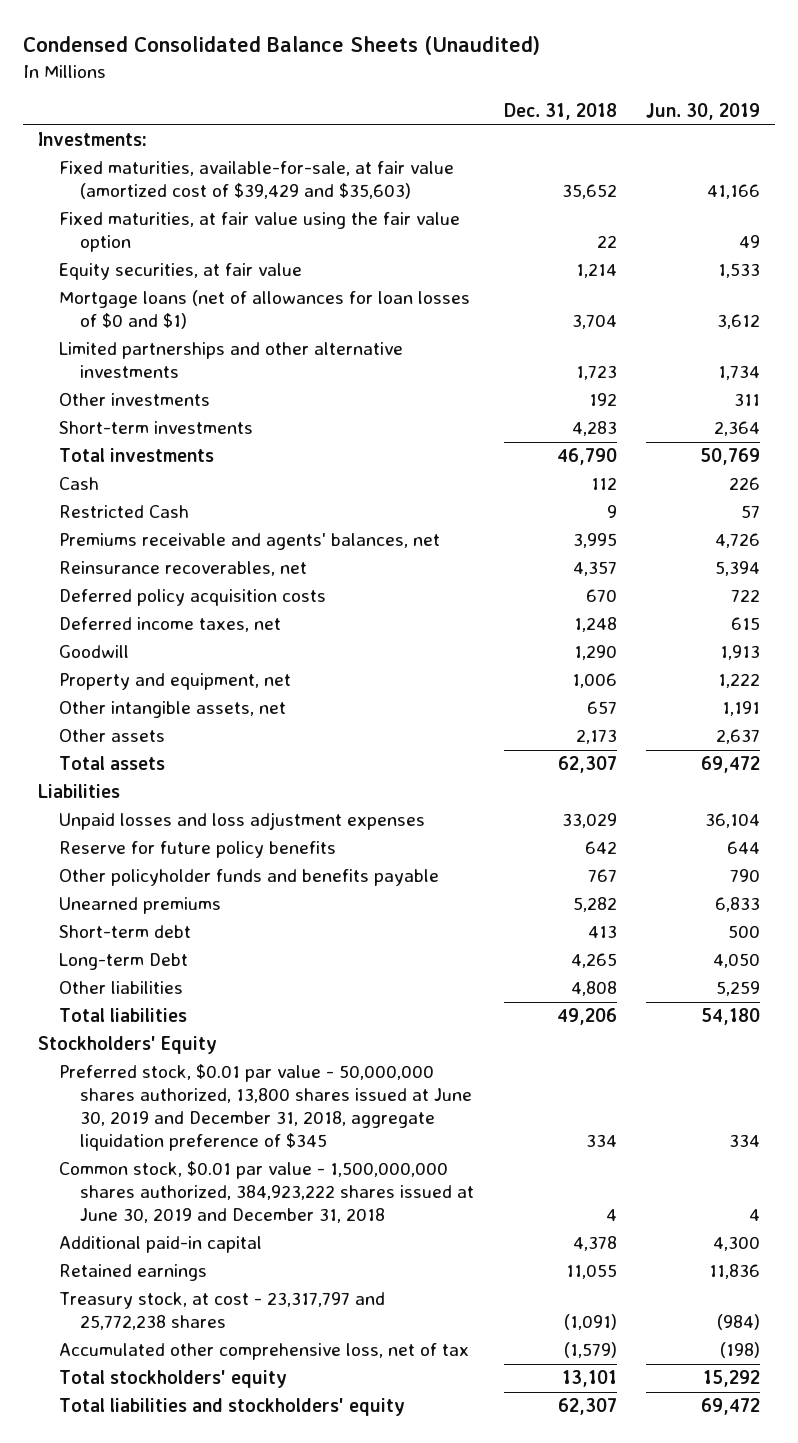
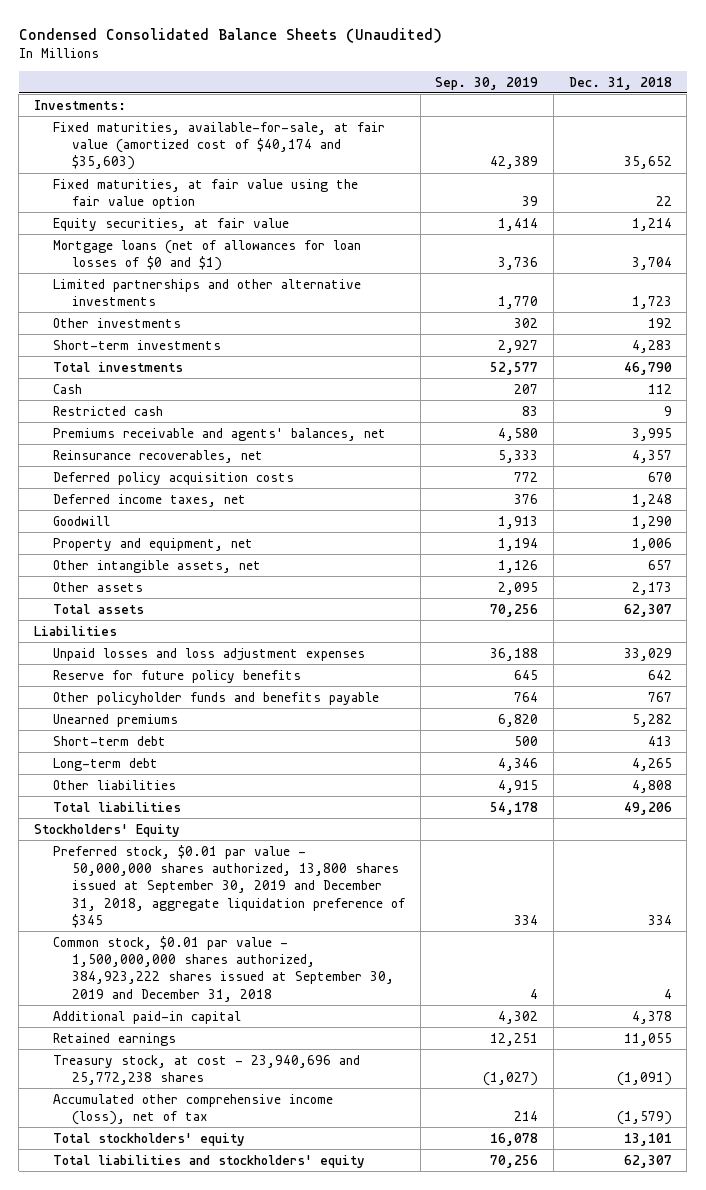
[645,103,760,121] Jun. 30, 2019 -> none
none -> [435,76,539,90] Sep. 30, 2019
[58,161,454,200] Fixed maturities, available-for-sale, at fair value (amortized cost of $39,429 and $35,603) -> [53,121,386,171] Fixed maturities, available-for-sale, at fair value (amortized cost of $40,174 and $35,603)
[58,505,189,519] Restricted Cash -> [53,405,164,416] Restricted cash
[58,953,188,971] Long-term Debt -> [53,757,159,771] Long-term debt
[58,1064,473,1152] Preferred stock, $0.01 par value - 50,000,000 shares authorized, 13,800 shares issued at June 30, 2019 and December 31, 2018, aggregate liquidation preference of $345 -> [53,844,405,928] Preferred stock, $0.01 par value - 50,000,000 shares authorized, 13,800 shares issued at September 30, 2019 and December 31, 2018, aggregate liquidation preference of $345
[58,1161,475,1224] Common stock, $0.01 par value - 1,500,000,000 shares authorized, 384,923,222 shares issued at June 30, 2019 and December 31, 2018 -> [53,935,394,1002] Common stock, $0.01 par value - 1,500,000,000 shares authorized, 384,923,222 shares issued at September 30, 2019 and December 31, 2018
[58,1292,385,1331] Treasury stock, at cost - 23,317,797 and 25,772,238 shares -> [53,1054,361,1085] Treasury stock, at cost - 23,940,696 and 25,772,238 shares
[58,1343,469,1361] Accumulated other comprehensive loss, net of tax -> [53,1093,334,1125] Accumulated other comprehensive income (loss), net of tax

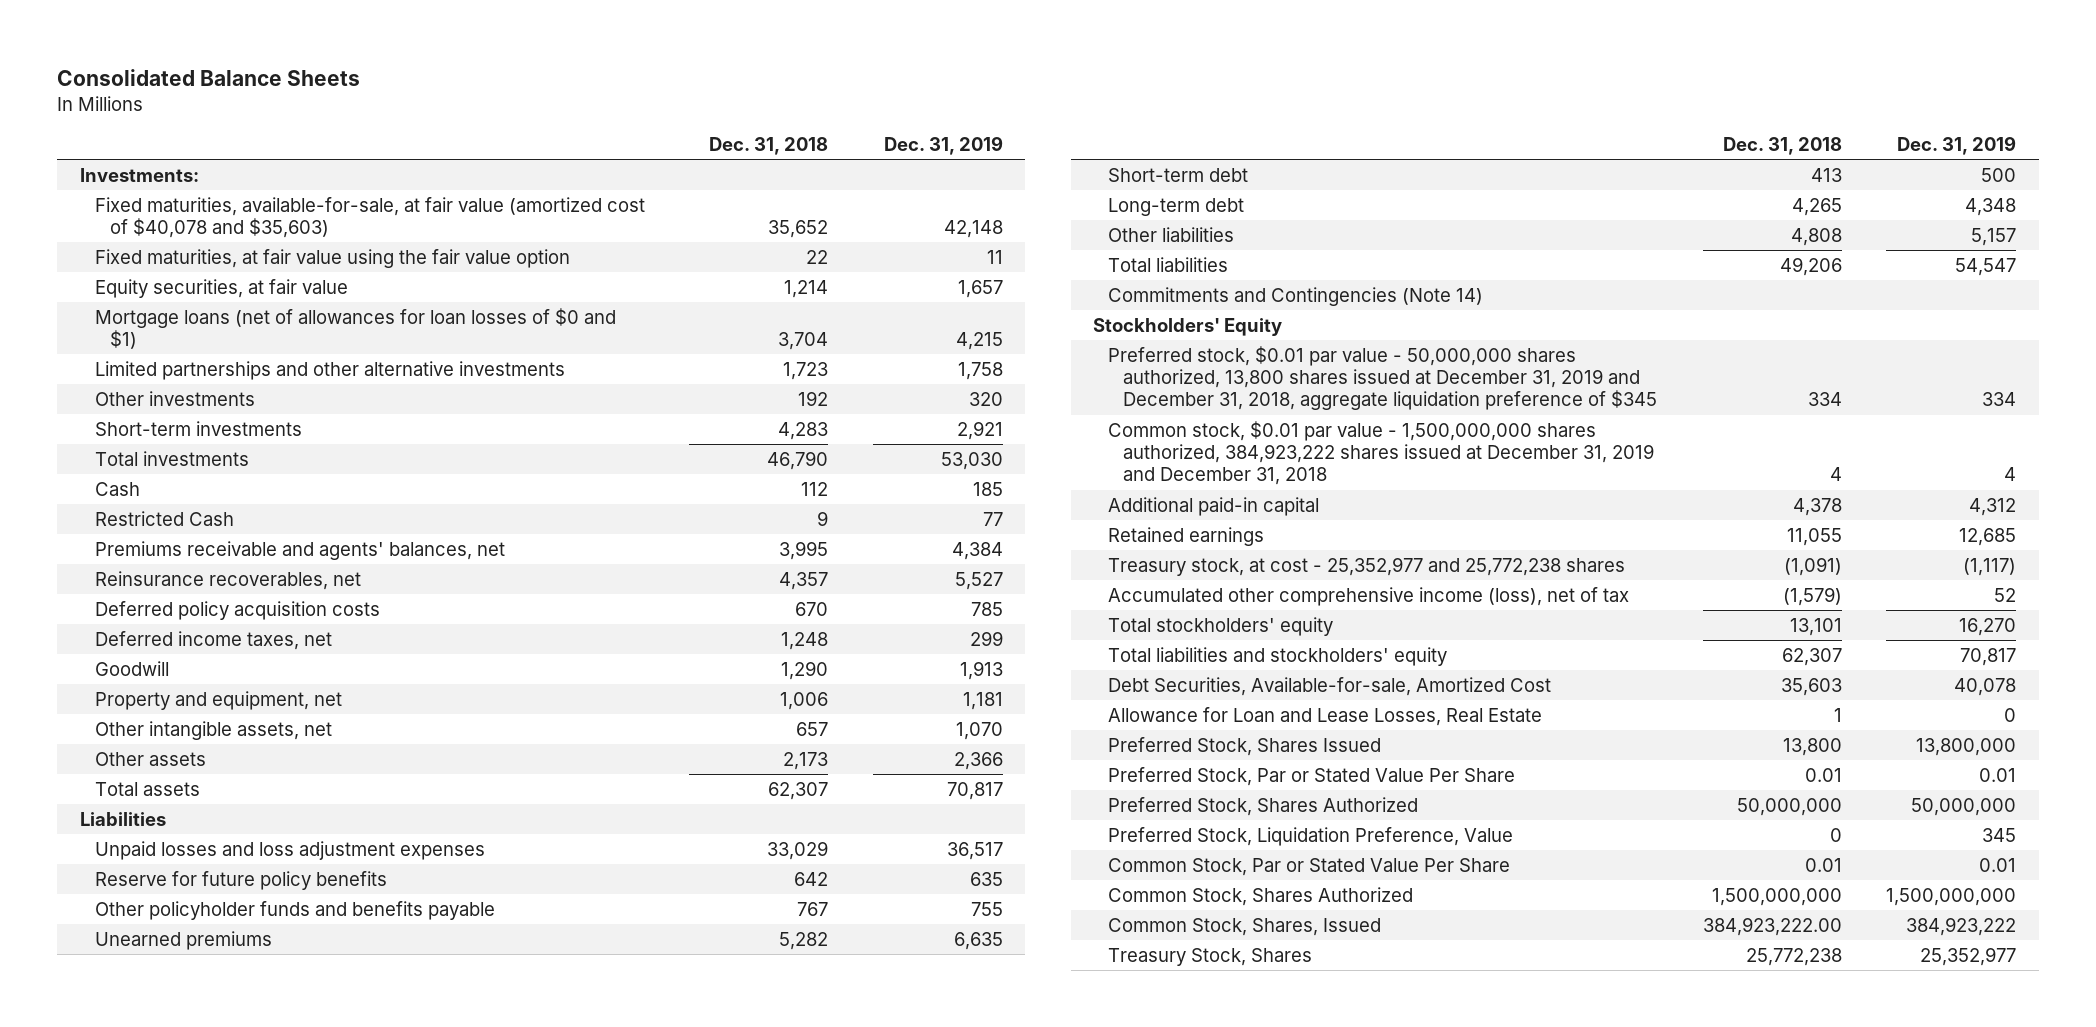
[18,27,442,43] Condensed Consolidated Balance Sheets (Unaudited) -> [57,68,361,86] Consolidated Balance Sheets
[435,76,539,90] Sep. 30, 2019 -> none
none -> [883,135,1003,155] Dec. 31, 2019
[53,121,386,171] Fixed maturities, available-for-sale, at fair value (amortized cost of $40,174 and $35,603) -> [94,196,645,239] Fixed maturities, available-for-sale, at fair value (amortized cost of $40,078 and $35,603)
[53,405,164,416] Restricted cash -> [94,510,234,526] Restricted Cash
none -> [1108,286,1484,306] Commitments and Contingencies (Note 14)
[53,844,405,928] Preferred stock, $0.01 par value - 50,000,000 shares authorized, 13,800 shares issued at September 30, 2019 and December 31, 2018, aggregate liquidation preference of $345 -> [1108,345,1658,411] Preferred stock, $0.01 par value - 50,000,000 shares authorized, 13,800 shares issued at December 31, 2019 and December 31, 2018, aggregate liquidation preference of $345
[53,935,394,1002] Common stock, $0.01 par value - 1,500,000,000 shares authorized, 384,923,222 shares issued at September 30, 2019 and December 31, 2018 -> [1108,420,1655,486] Common stock, $0.01 par value - 1,500,000,000 shares authorized, 384,923,222 shares issued at December 31, 2019 and December 31, 2018
[53,1054,361,1085] Treasury stock, at cost - 23,940,696 and 25,772,238 shares -> [1108,556,1626,576] Treasury stock, at cost - 25,352,977 and 25,772,238 shares
none -> [1108,676,1552,696] Debt Securities, Available-for-sale, Amortized Cost
none -> [1108,706,1543,726] Allowance for Loan and Lease Losses, Real Estate
none -> [1108,736,1382,756] Preferred Stock, Shares Issued
none -> [1108,766,1516,786] Preferred Stock, Par or Stated Value Per Share
none -> [1108,796,1419,816] Preferred Stock, Shares Authorized
none -> [1108,826,1514,846] Preferred Stock, Liquidation Preference, Value
none -> [1108,857,1511,876] Common Stock, Par or Stated Value Per Share
none -> [1108,886,1414,906] Common Stock, Shares Authorized
none -> [1108,917,1382,936] Common Stock, Shares, Issued
none -> [1108,947,1313,966] Treasury Stock, Shares

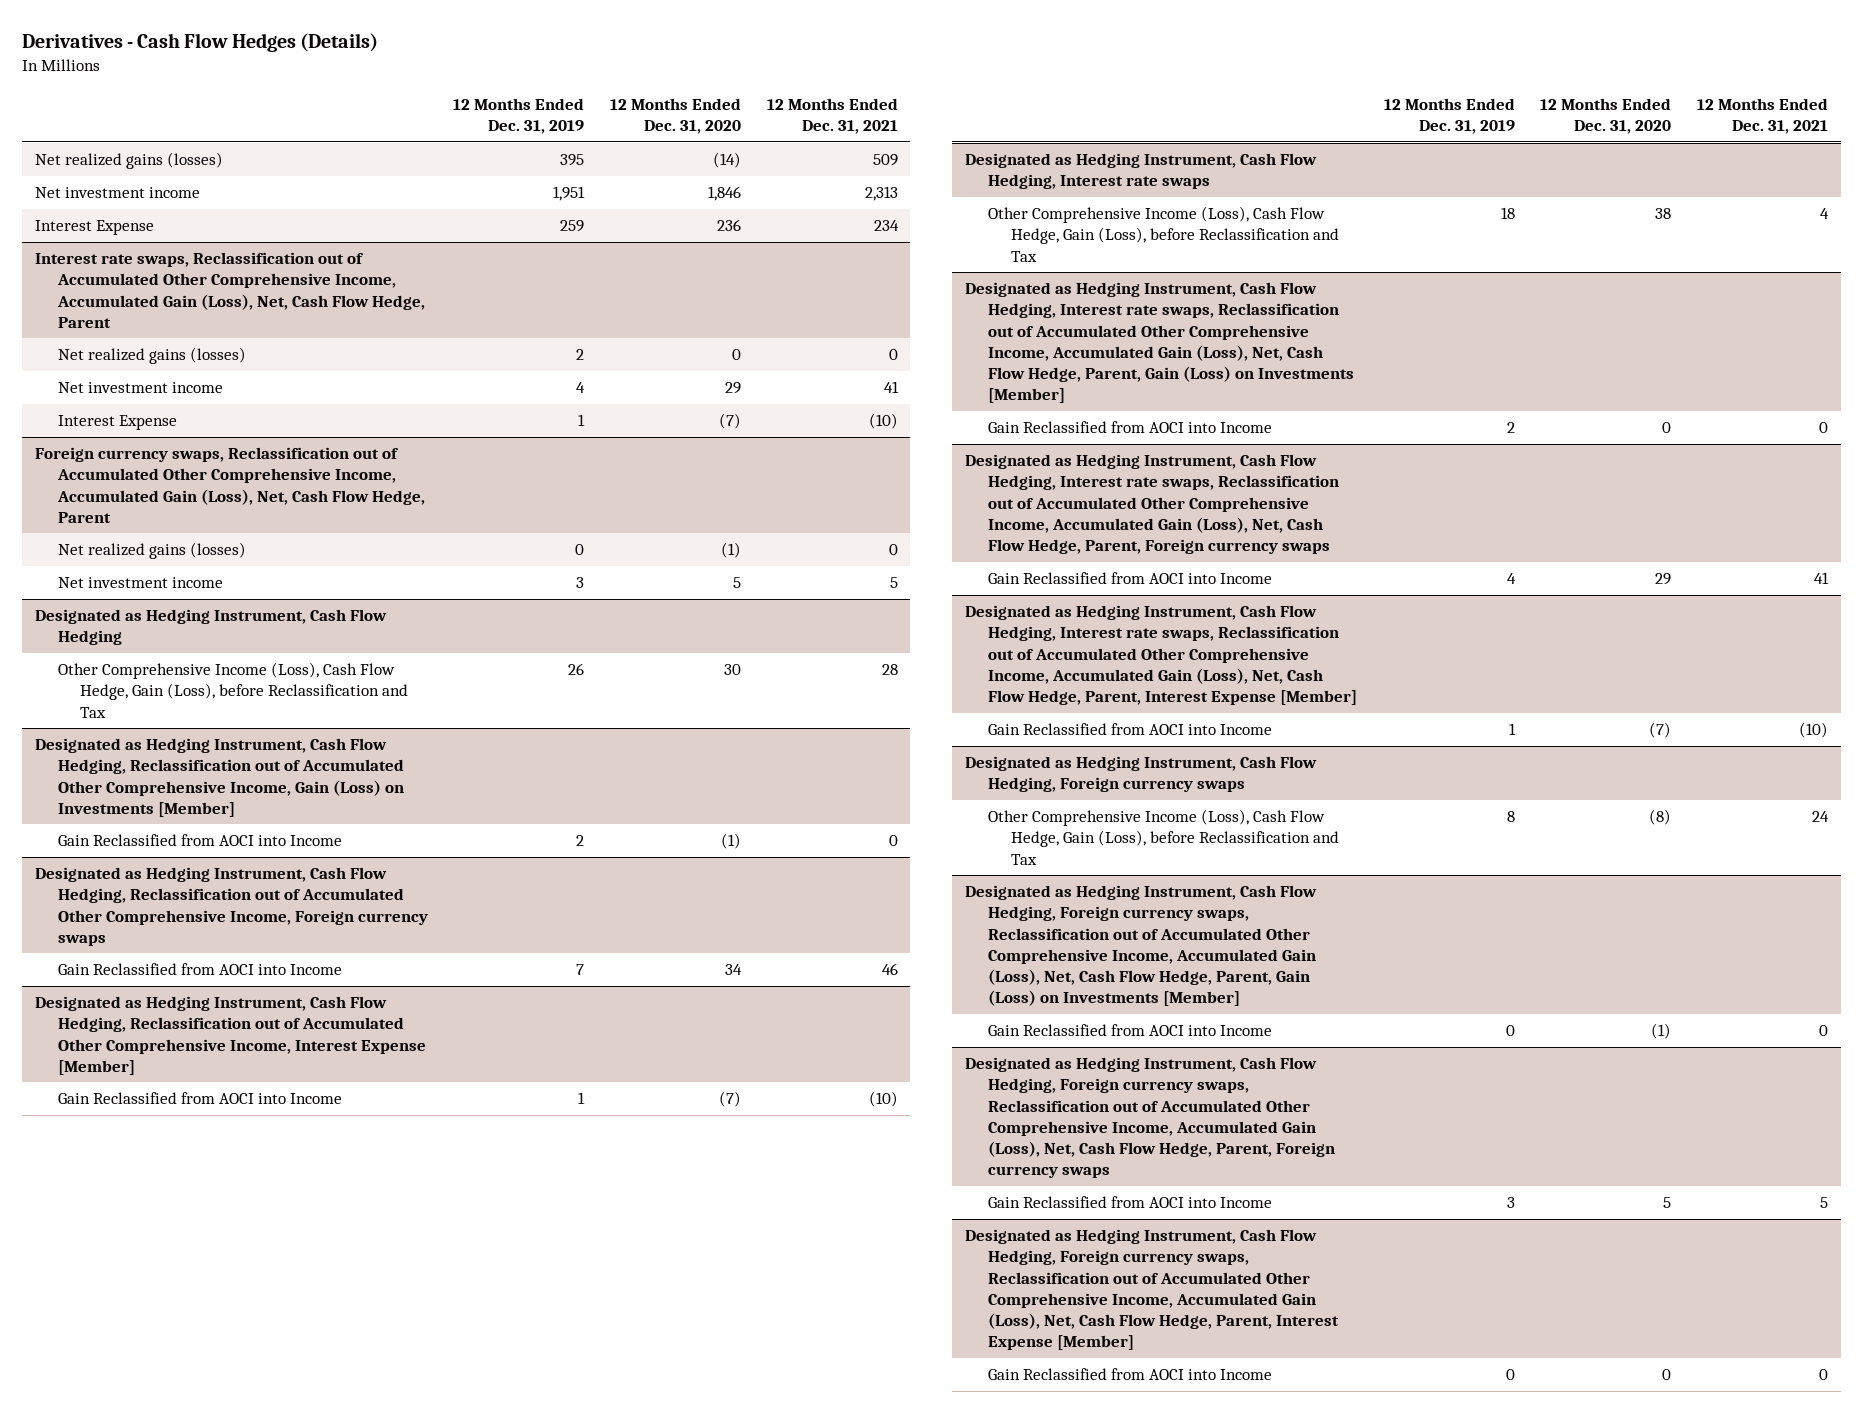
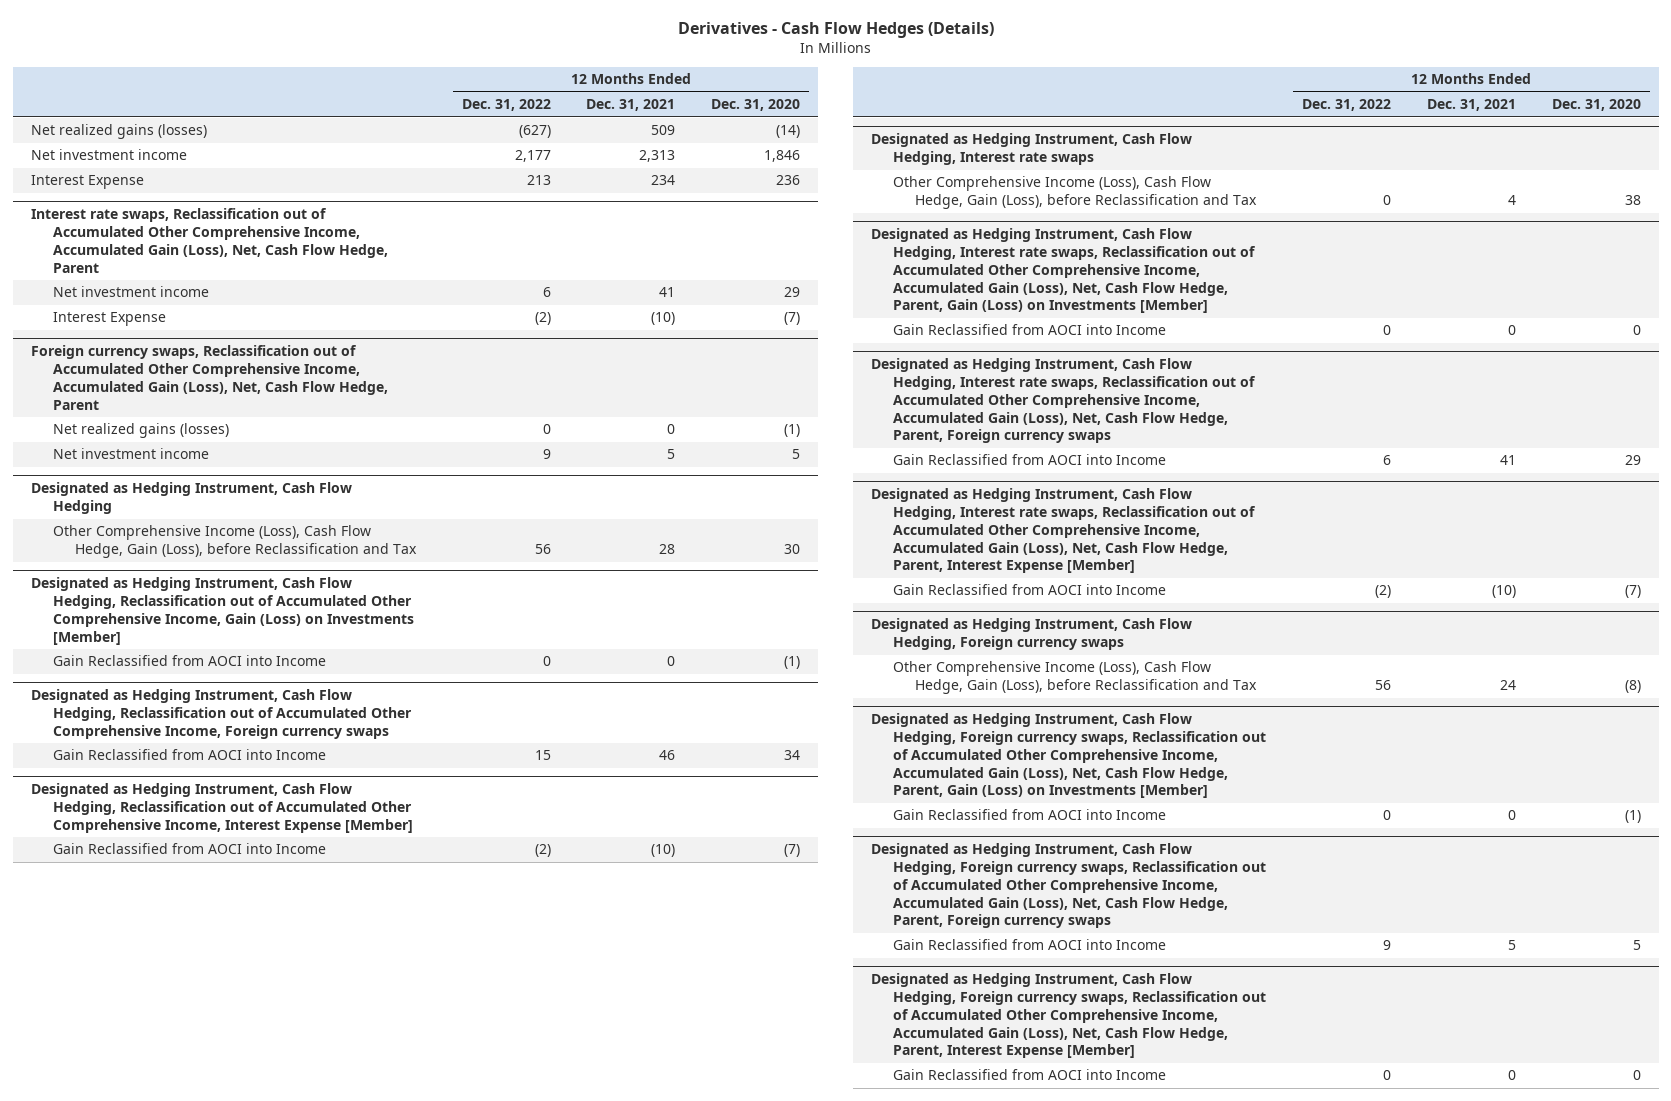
[453,97,585,135] 12 Months Ended Dec. 31, 2019 -> none
none -> [461,99,551,112] Dec. 31, 2022
[57,347,246,365] Net realized gains (losses) -> none

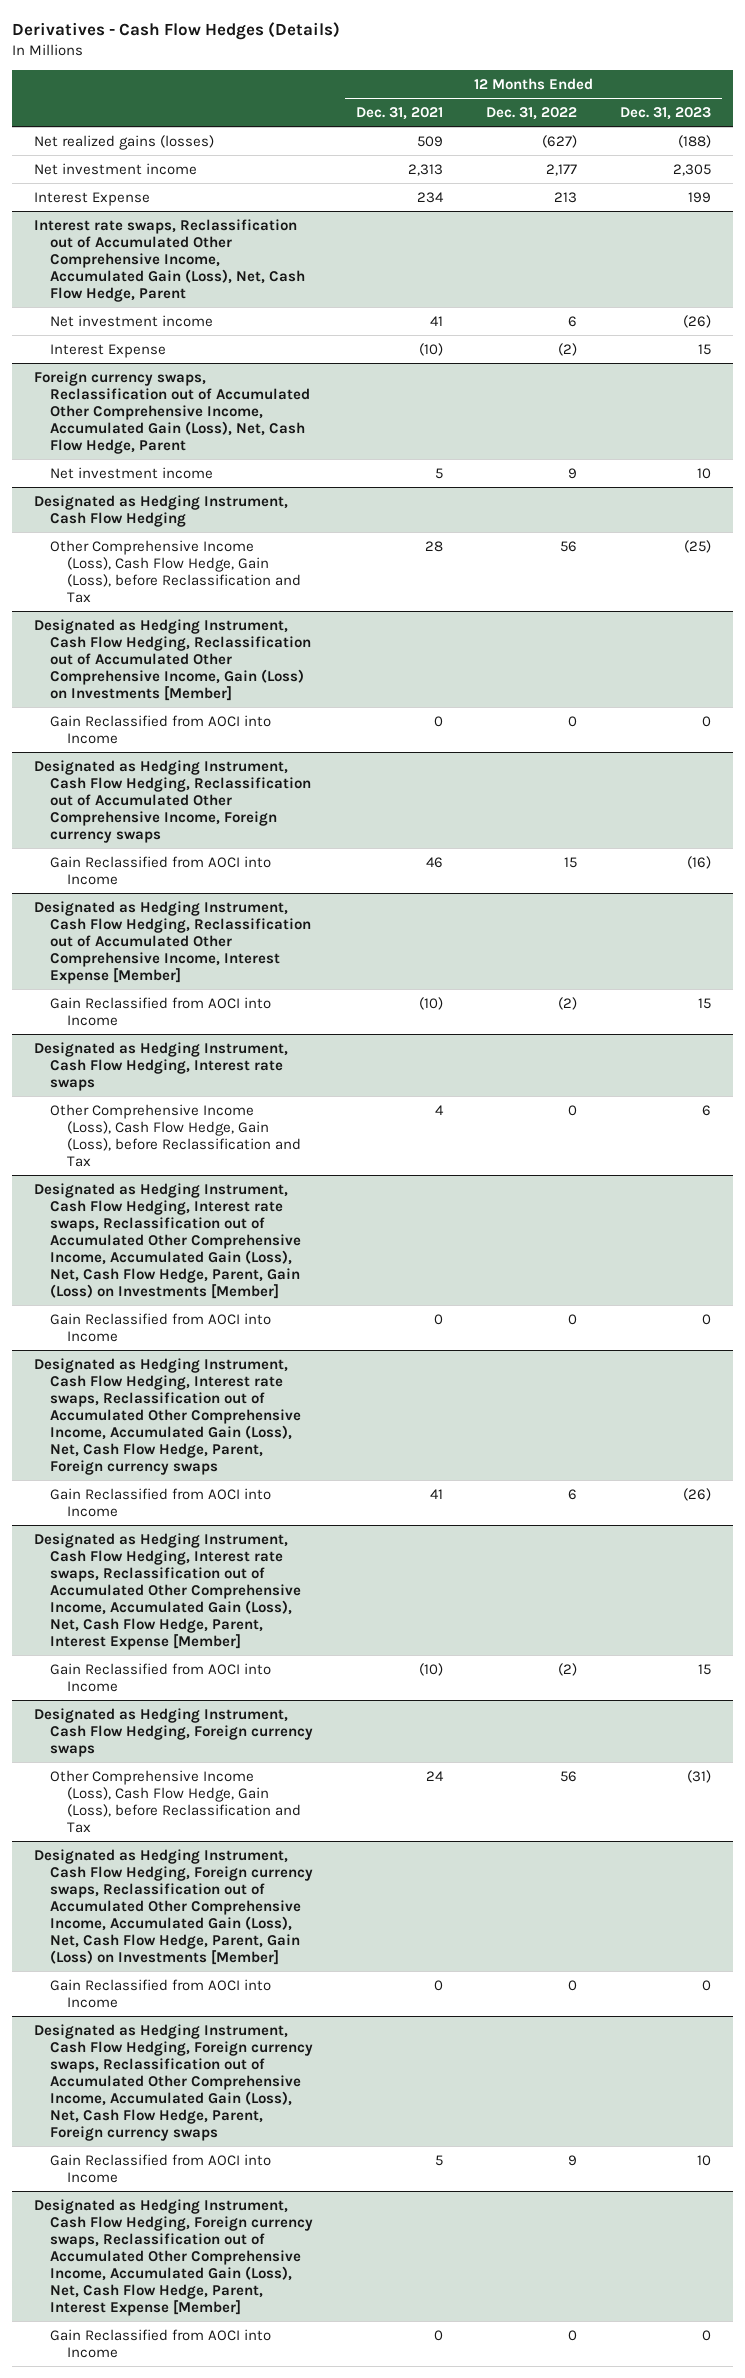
[711,99,801,112] Dec. 31, 2020 -> none
none -> [620,106,712,120] Dec. 31, 2023
[52,423,229,439] Net realized gains (losses) -> none

